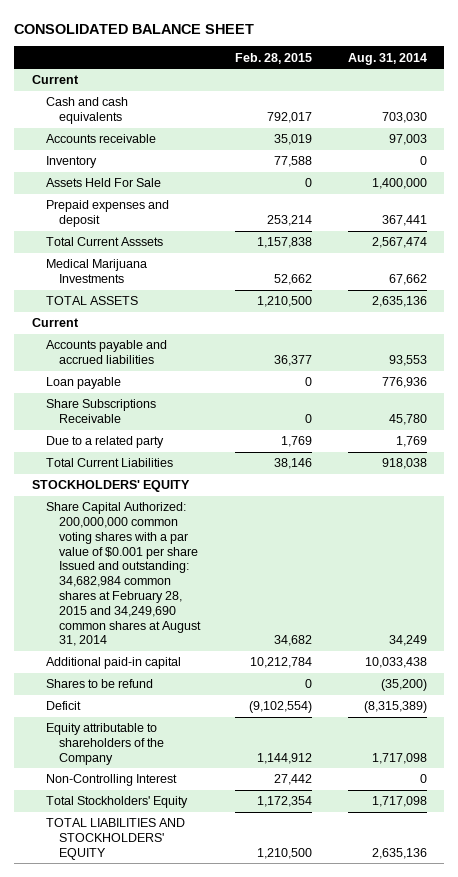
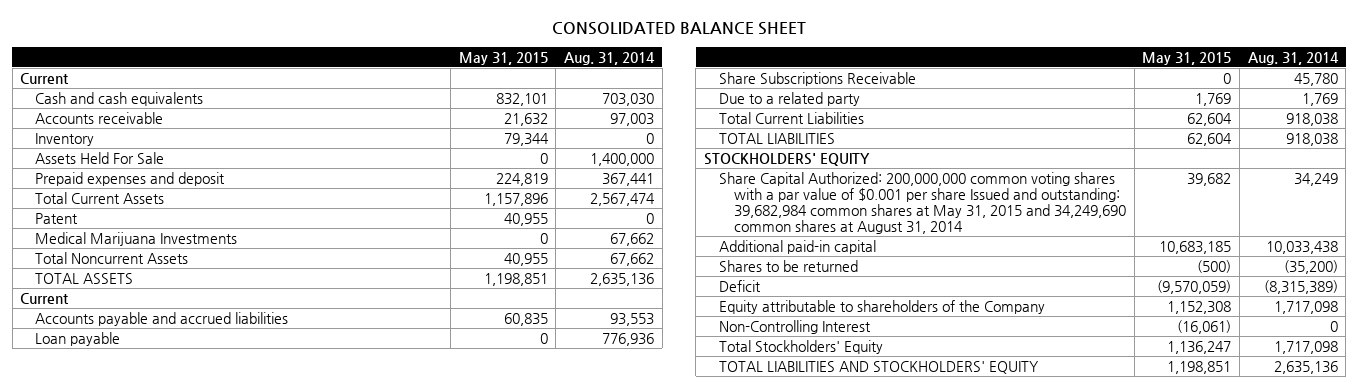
[235,52,313,64] Feb. 28, 2015 -> none
none -> [458,51,548,65] May 31, 2015
[45,237,163,247] Total Current Asssets -> [35,191,165,204] Total Current Assets
none -> [35,212,79,224] Patent
none -> [35,251,189,264] Total Noncurrent Assets
none -> [719,132,836,144] TOTAL LIABILITIES
[45,502,202,647] Share Capital Authorized: 200,000,000 common voting shares with a par value of $0.001 per share Issued and outstanding: 34,682,984 common shares at February 28, 2015 and 34,249,690 common shares at August 31, 2014 -> [719,171,1126,234] Share Capital Authorized: 200,000,000 common voting shares with a par value of $0.001 per share Issued and outstanding: 39,682,984 common shares at May 31, 2015 and 34,249,690 common shares at August 31, 2014
[45,679,153,689] Shares to be refund -> [719,259,859,272] Shares to be returned

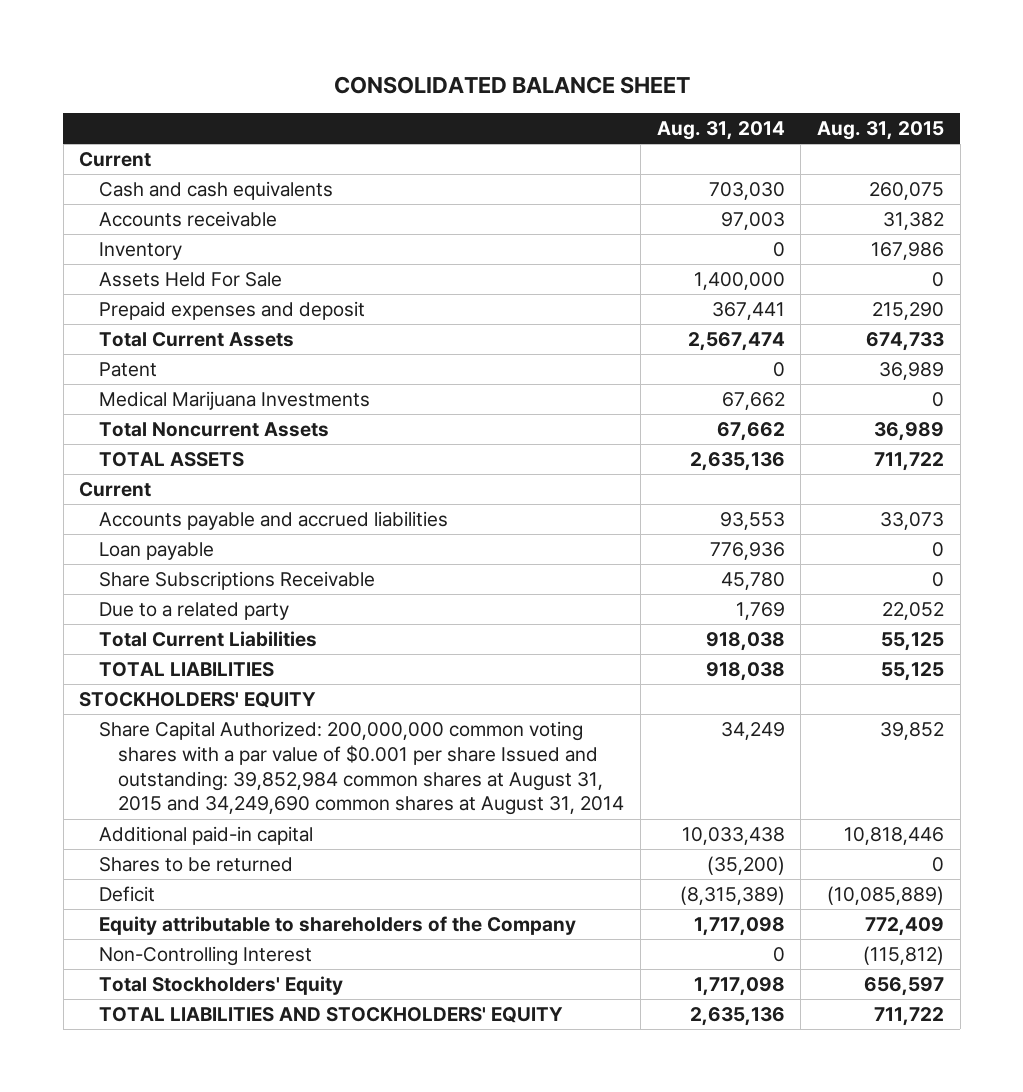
[458,51,548,65] May 31, 2015 -> none
none -> [816,120,944,140] Aug. 31, 2015
[719,171,1126,234] Share Capital Authorized: 200,000,000 common voting shares with a par value of $0.001 per share Issued and outstanding: 39,682,984 common shares at May 31, 2015 and 34,249,690 common shares at August 31, 2014 -> [98,721,625,816] Share Capital Authorized: 200,000,000 common voting shares with a par value of $0.001 per share Issued and outstanding: 39,852,984 common shares at August 31, 2015 and 34,249,690 common shares at August 31, 2014

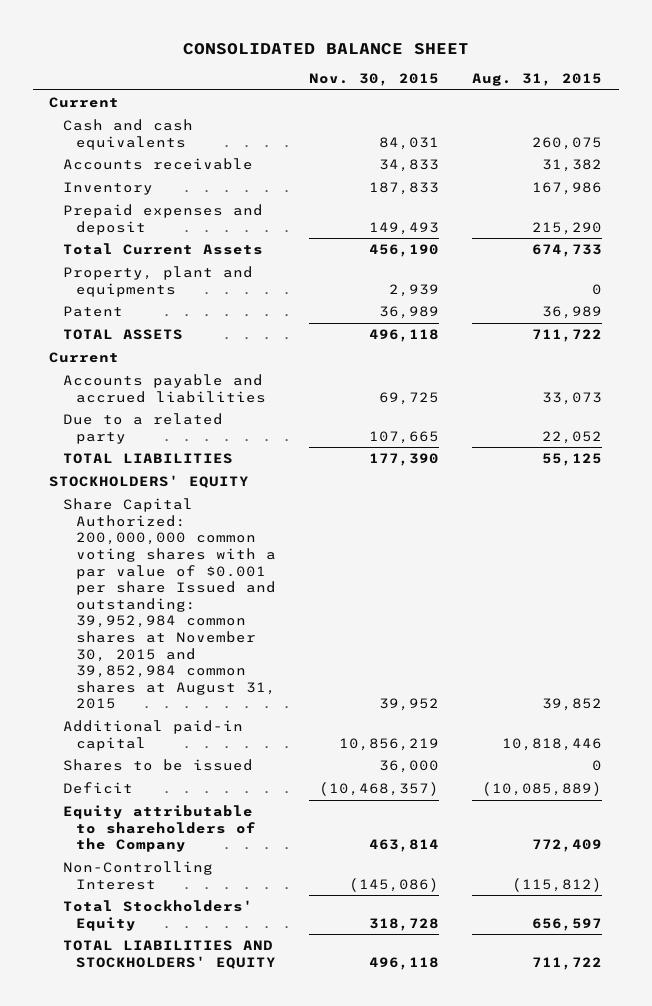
[656,120,785,140] Aug. 31, 2014 -> none
none -> [309,73,440,87] Nov. 30, 2015
[98,272,282,288] Assets Held For Sale -> none
none -> [62,266,253,297] Property, plant and equipments
[98,391,370,411] Medical Marijuana Investments -> none
[98,422,329,438] Total Noncurrent Assets -> none
[98,542,214,561] Loan payable -> none
[98,571,375,591] Share Subscriptions Receivable -> none
[98,631,317,648] Total Current Liabilities -> none
[98,721,625,816] Share Capital Authorized: 200,000,000 common voting shares with a par value of $0.001 per share Issued and outstanding: 39,852,984 common shares at August 31, 2015 and 34,249,690 common shares at August 31, 2014 -> [62,498,276,710] Share Capital Authorized: 200,000,000 common voting shares with a par value of $0.001 per share Issued and outstanding: 39,952,984 common shares at November 30, 2015 and 39,852,984 common shares at August 31, 2015
[98,857,293,873] Shares to be returned -> [62,759,253,772] Shares to be issued

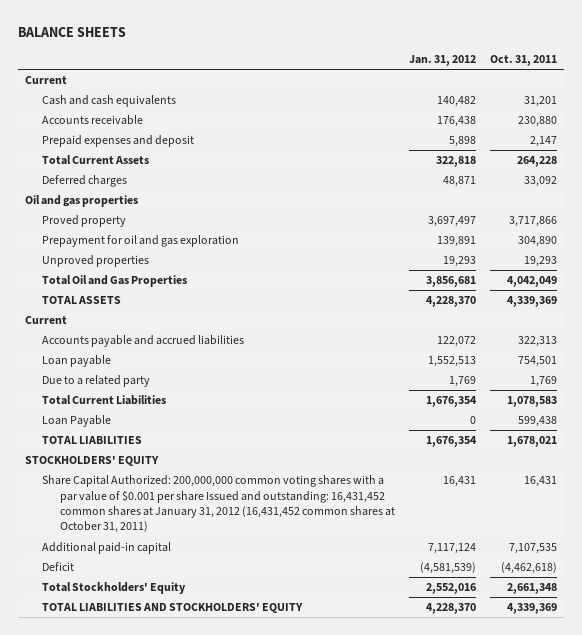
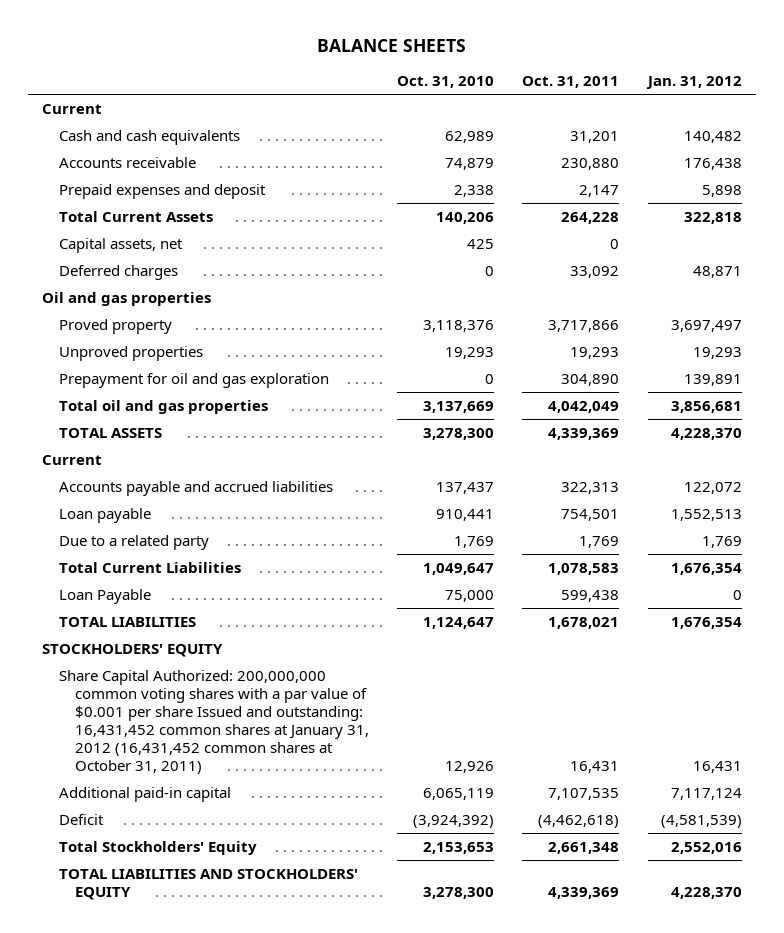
none -> [397,76,495,89] Oct. 31, 2010
none -> [58,238,183,254] Capital assets, net
[42,235,240,248] Prepayment for oil and gas exploration -> [58,373,329,389] Prepayment for oil and gas exploration
[42,275,188,288] Total Oil and Gas Properties -> [58,400,268,415] Total oil and gas properties

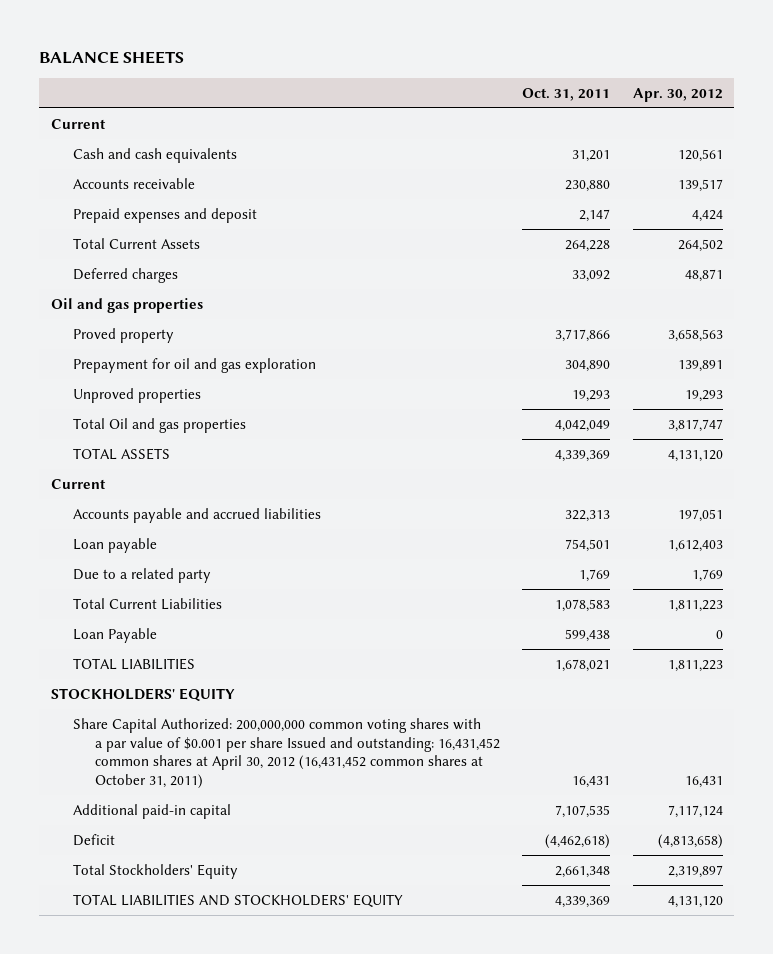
[397,76,495,89] Oct. 31, 2010 -> none
[645,76,742,90] Jan. 31, 2012 -> none
none -> [632,87,723,102] Apr. 30, 2012
[58,238,183,254] Capital assets, net -> none
[58,346,203,362] Unproved properties -> [72,387,201,403] Unproved properties
[58,400,268,415] Total oil and gas properties -> [72,417,246,433] Total Oil and gas properties
[58,670,369,774] Share Capital Authorized: 200,000,000 common voting shares with a par value of $0.001 per share Issued and outstanding: 16,431,452 common shares at January 31, 2012 (16,431,452 common shares at October 31, 2011) -> [72,717,500,789] Share Capital Authorized: 200,000,000 common voting shares with a par value of $0.001 per share Issued and outstanding: 16,431,452 common shares at April 30, 2012 (16,431,452 common shares at October 31, 2011)

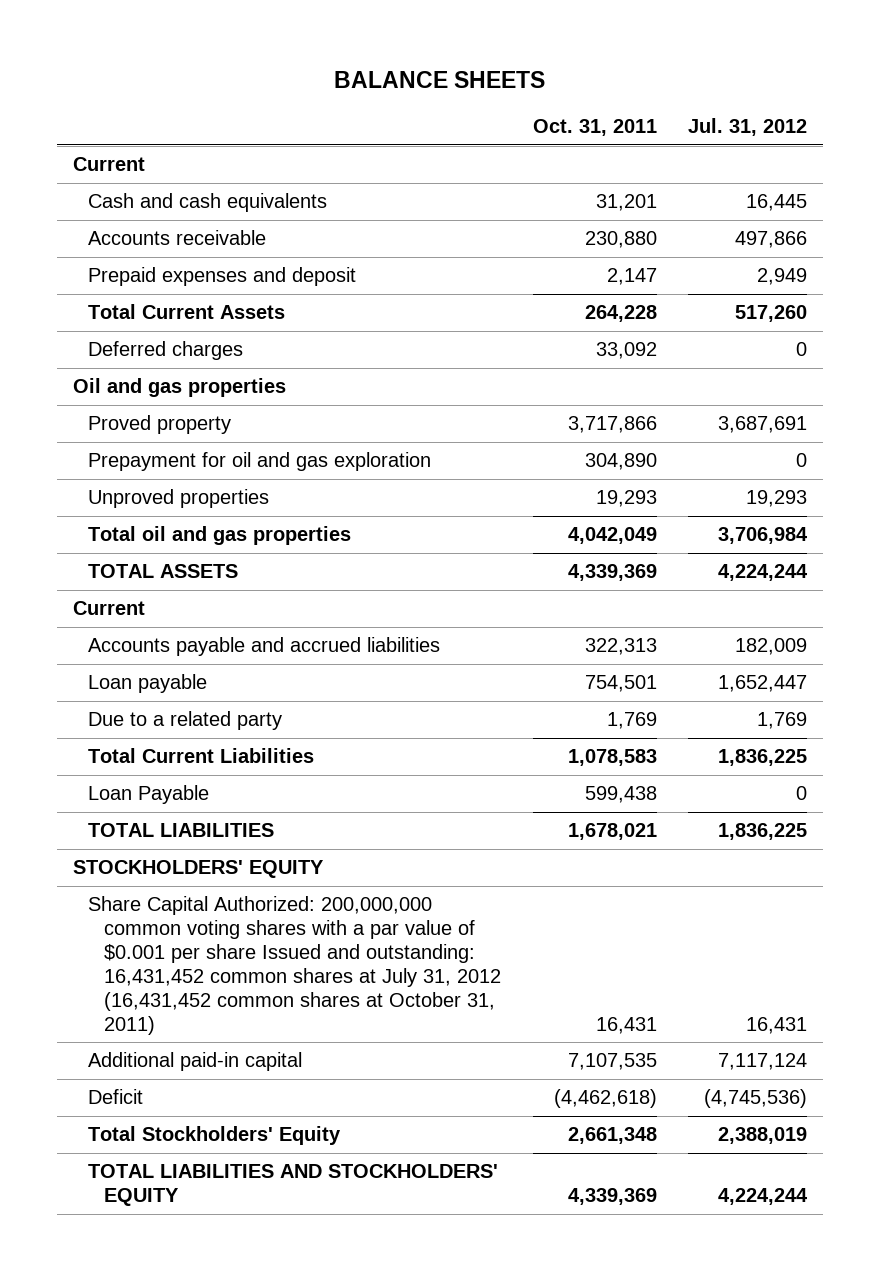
[632,87,723,102] Apr. 30, 2012 -> none
none -> [688,117,808,136] Jul. 31, 2012
[72,417,246,433] Total Oil and gas properties -> [88,526,352,546] Total oil and gas properties
[72,717,500,789] Share Capital Authorized: 200,000,000 common voting shares with a par value of $0.001 per share Issued and outstanding: 16,431,452 common shares at April 30, 2012 (16,431,452 common shares at October 31, 2011) -> [88,896,502,1035] Share Capital Authorized: 200,000,000 common voting shares with a par value of $0.001 per share Issued and outstanding: 16,431,452 common shares at July 31, 2012 (16,431,452 common shares at October 31, 2011)

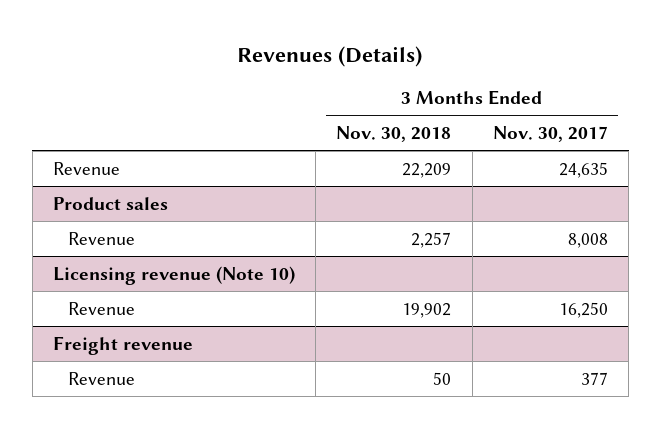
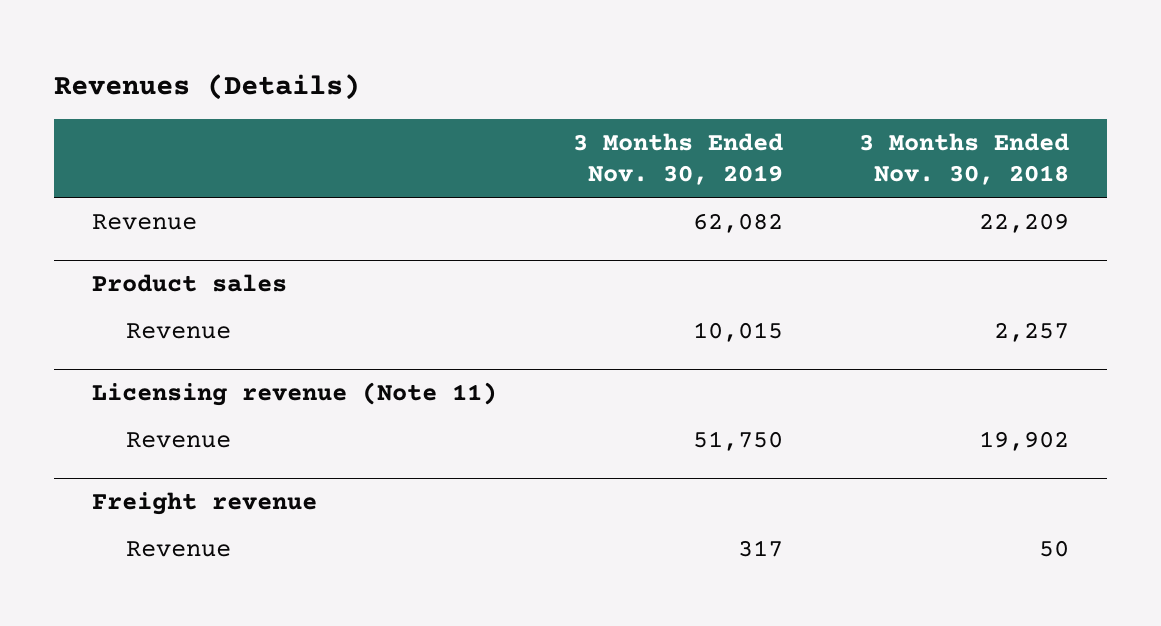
[492,126,608,143] Nov. 30, 2017 -> none
none -> [572,132,783,186] 3 Months Ended Nov. 30, 2019
[52,265,295,285] Licensing revenue (Note 10) -> [91,382,497,407] Licensing revenue (Note 11)

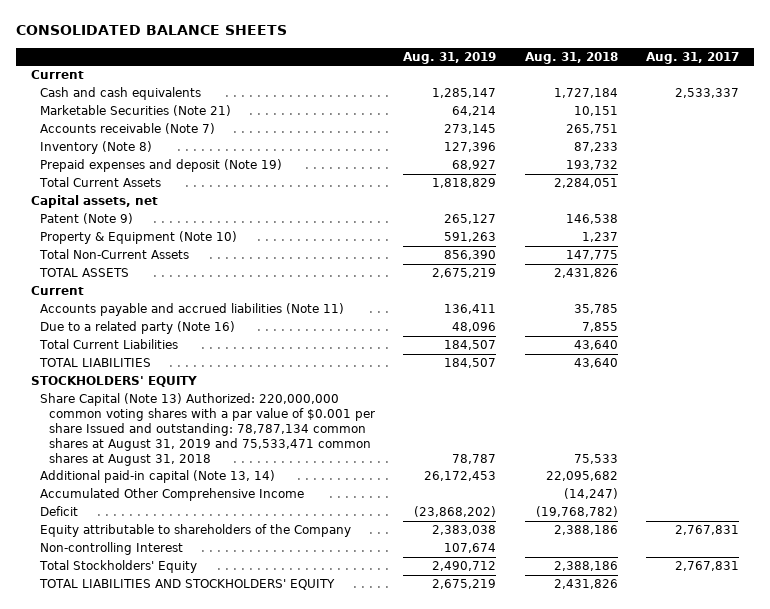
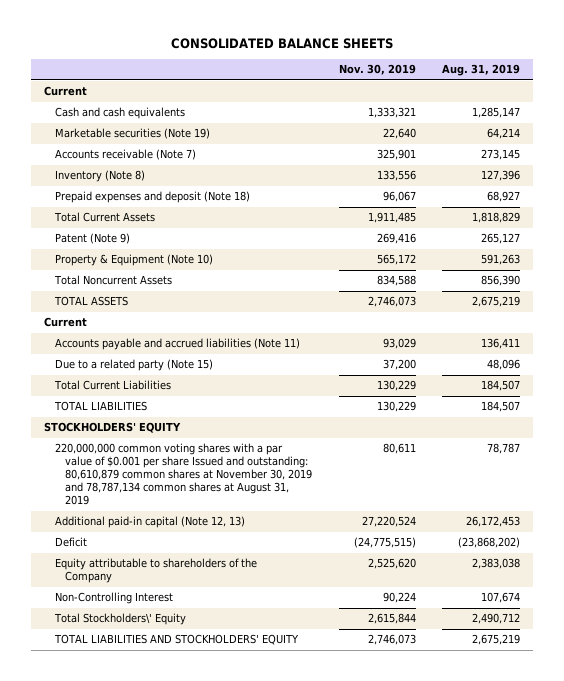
[524,51,618,64] Aug. 31, 2018 -> none
[646,51,740,64] Aug. 31, 2017 -> none
none -> [338,64,416,76] Nov. 30, 2019
[39,105,231,117] Marketable Securities (Note 21) -> [54,128,210,140] Marketable securities (Note 19)
[39,159,282,173] Prepaid expenses and deposit (Note 19) -> [54,191,250,204] Prepaid expenses and deposit (Note 18)
[30,195,158,209] Capital assets, net -> none
[38,249,189,260] Total Non-Current Assets -> [53,275,172,286] Total Noncurrent Assets
[39,321,235,335] Due to a related party (Note 16) -> [54,359,213,372] Due to a related party (Note 15)
[39,488,304,502] Accumulated Other Comprehensive Income -> none
[39,393,376,466] Share Capital (Note 13) Authorized: 220,000,000 common voting shares with a par value of $0.001 per share Issued and outstanding: 78,787,134 common shares at August 31, 2019 and 75,533,471 common shares at August 31, 2018 -> [54,443,313,506] 220,000,000 common voting shares with a par value of $0.001 per share Issued and outstanding: 80,610,879 common shares at November 30, 2019 and 78,787,134 common shares at August 31, 2019
[39,470,275,484] Additional paid-in capital (Note 13, 14) -> [54,516,245,529] Additional paid-in capital (Note 12, 13)
[39,542,183,556] Non-controlling Interest -> [54,592,173,605] Non-Controlling Interest
[38,560,197,574] Total Stockholders' Equity -> [53,613,186,626] Total Stockholders\' Equity

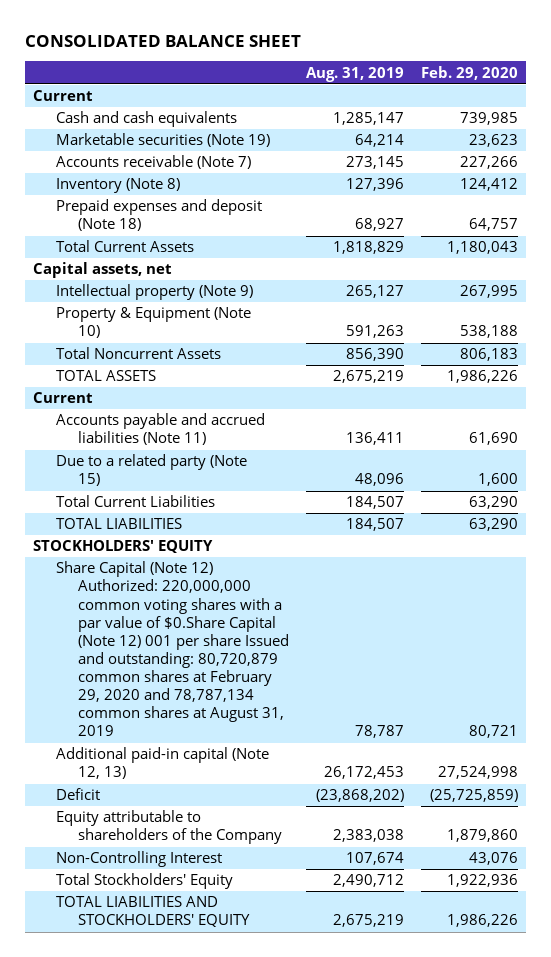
[170,37,393,49] CONSOLIDATED BALANCE SHEETS -> [24,34,301,47] CONSOLIDATED BALANCE SHEET
[338,64,416,76] Nov. 30, 2019 -> none
none -> [420,65,518,80] Feb. 29, 2020
none -> [33,262,173,279] Capital assets, net
[54,233,130,245] Patent (Note 9) -> [55,284,253,301] Intellectual property (Note 9)
[54,443,313,506] 220,000,000 common voting shares with a par value of $0.001 per share Issued and outstanding: 80,610,879 common shares at November 30, 2019 and 78,787,134 common shares at August 31, 2019 -> [55,561,290,737] Share Capital (Note 12) Authorized: 220,000,000 common voting shares with a par value of $0.Share Capital (Note 12) 001 per share Issued and outstanding: 80,720,879 common shares at February 29, 2020 and 78,787,134 common shares at August 31, 2019
[53,613,186,626] Total Stockholders\' Equity -> [55,873,233,890] Total Stockholders' Equity

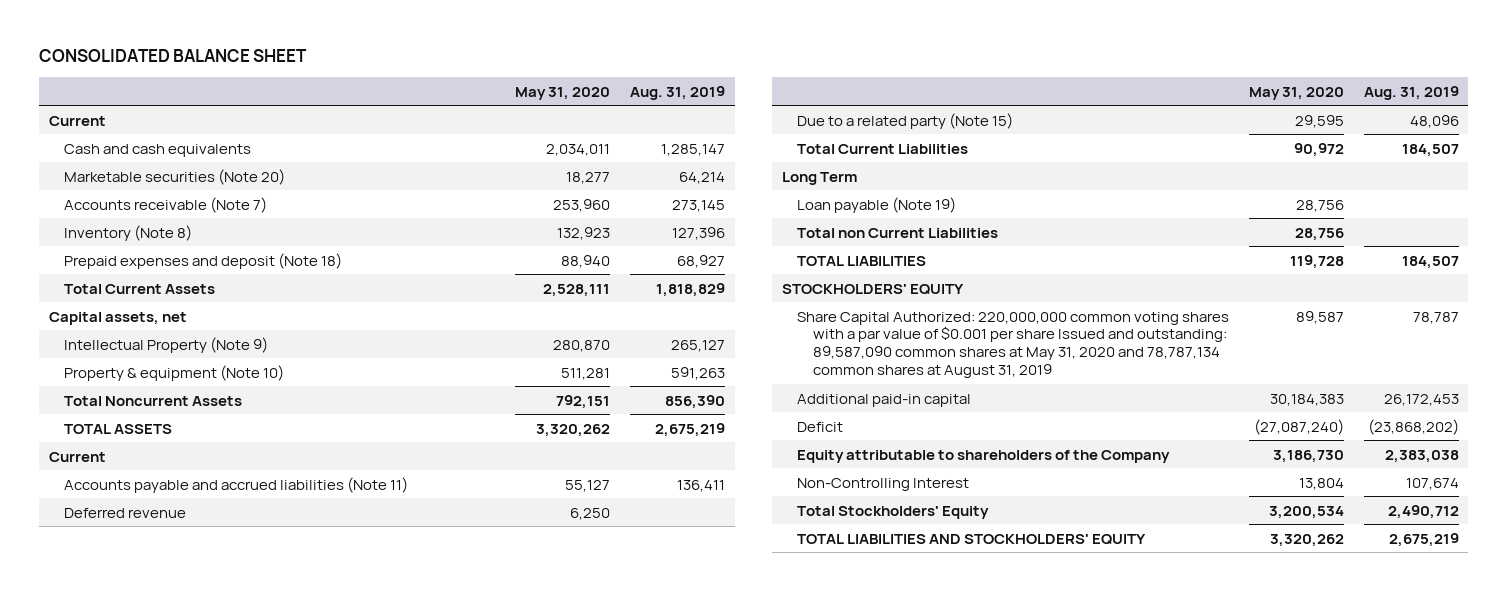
[420,65,518,80] Feb. 29, 2020 -> none
none -> [515,86,611,100] May 31, 2020
[55,133,270,148] Marketable securities (Note 19) -> [63,168,285,185] Marketable securities (Note 20)
[55,284,253,301] Intellectual property (Note 9) -> [63,336,268,353] Intellectual Property (Note 9)
[55,307,251,339] Property & Equipment (Note 10) -> [63,364,284,381] Property & equipment (Note 10)
none -> [63,507,186,518] Deferred revenue
none -> [782,171,858,185] Long Term
none -> [797,196,957,213] Loan payable (Note 19)
none -> [797,227,999,238] Total non Current Liabilities
[55,561,290,737] Share Capital (Note 12) Authorized: 220,000,000 common voting shares with a par value of $0.Share Capital (Note 12) 001 per share Issued and outstanding: 80,720,879 common shares at February 29, 2020 and 78,787,134 common shares at August 31, 2019 -> [797,311,1230,378] Share Capital Authorized: 220,000,000 common voting shares with a par value of $0.001 per share Issued and outstanding: 89,587,090 common shares at May 31, 2020 and 78,787,134 common shares at August 31, 2019
[55,747,269,780] Additional paid-in capital (Note 12, 13) -> [797,393,972,407] Additional paid-in capital

